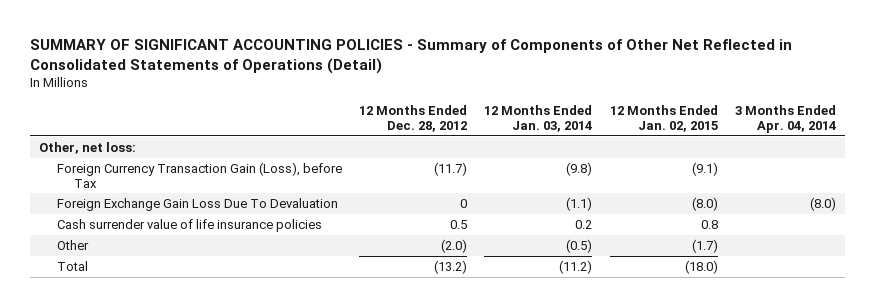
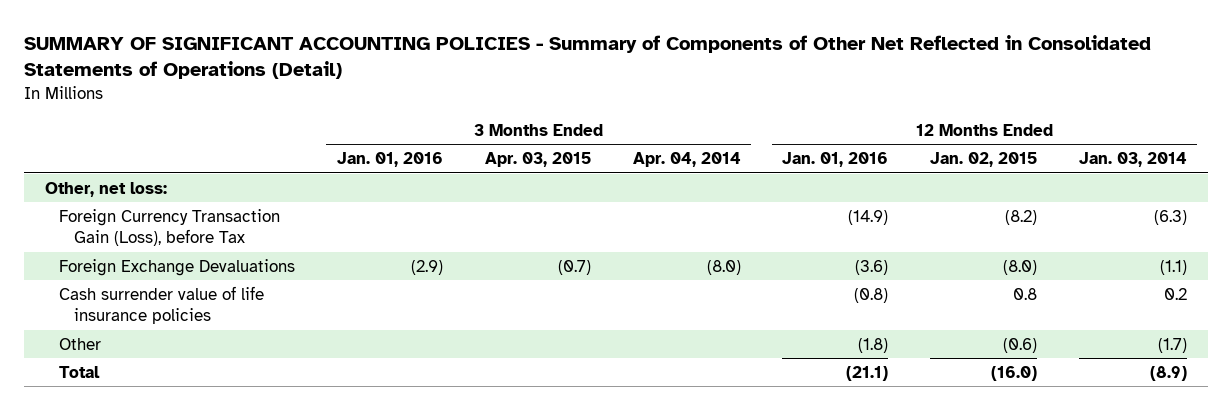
[358,105,467,133] 12 Months Ended Dec. 28, 2012 -> none
none -> [336,152,443,168] Jan. 01, 2016
none -> [484,152,591,168] Apr. 03, 2015
none -> [782,152,889,168] Jan. 01, 2016
[566,161,593,176] (9.8) -> [1153,209,1187,225] (6.3)
[691,161,718,176] (9.1) -> [1005,209,1038,225] (8.2)
[56,197,338,211] Foreign Exchange Gain Loss Due To Devaluation -> [59,258,296,276] Foreign Exchange Devaluations
[566,238,593,253] (0.5) -> [1157,337,1187,353] (1.7)
[691,238,718,253] (1.7) -> [1003,337,1038,353] (0.6)
[559,259,593,274] (11.2) -> [1149,365,1187,381] (8.9)
[684,259,718,274] (18.0) -> [991,365,1038,381] (16.0)

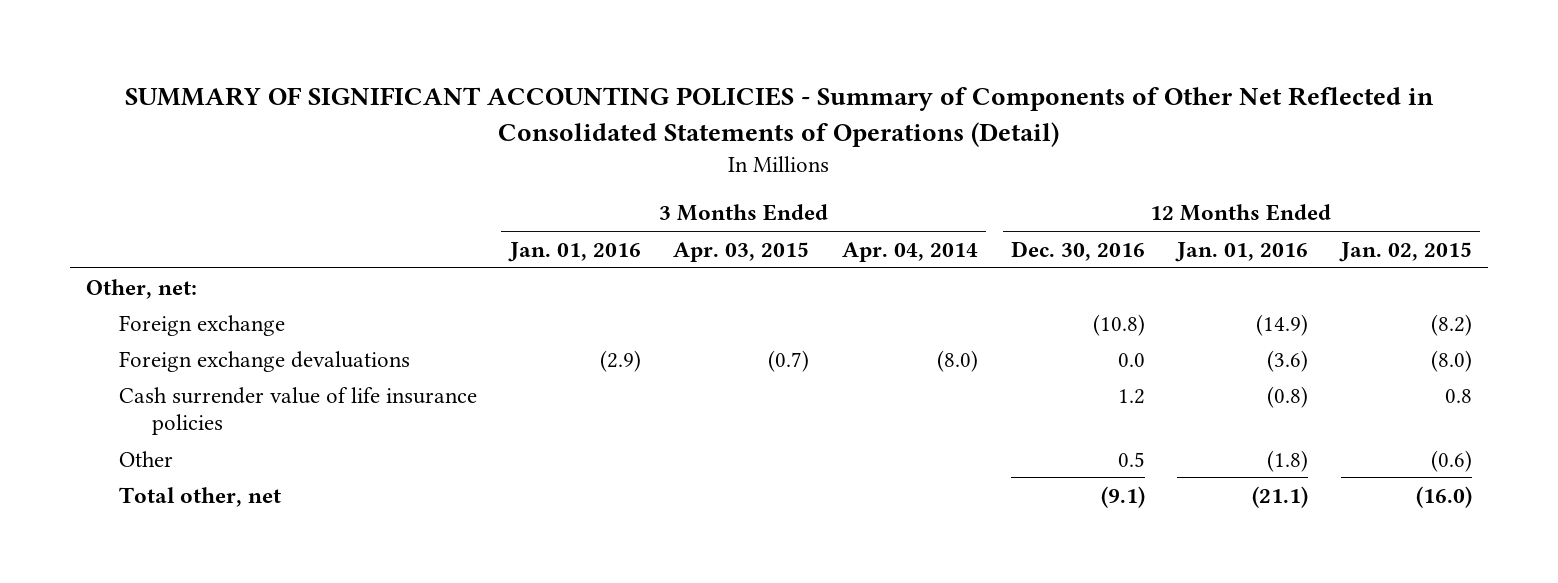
[1078,152,1187,168] Jan. 03, 2014 -> none
none -> [1010,240,1145,261] Dec. 30, 2016
[44,181,167,197] Other, net loss: -> [86,278,198,299] Other, net:
[59,208,281,247] Foreign Currency Transaction Gain (Loss), before Tax -> [118,314,285,336] Foreign exchange
[59,258,296,276] Foreign Exchange Devaluations -> [118,350,410,372] Foreign exchange devaluations
[59,365,101,378] Total -> [118,486,281,507] Total other, net

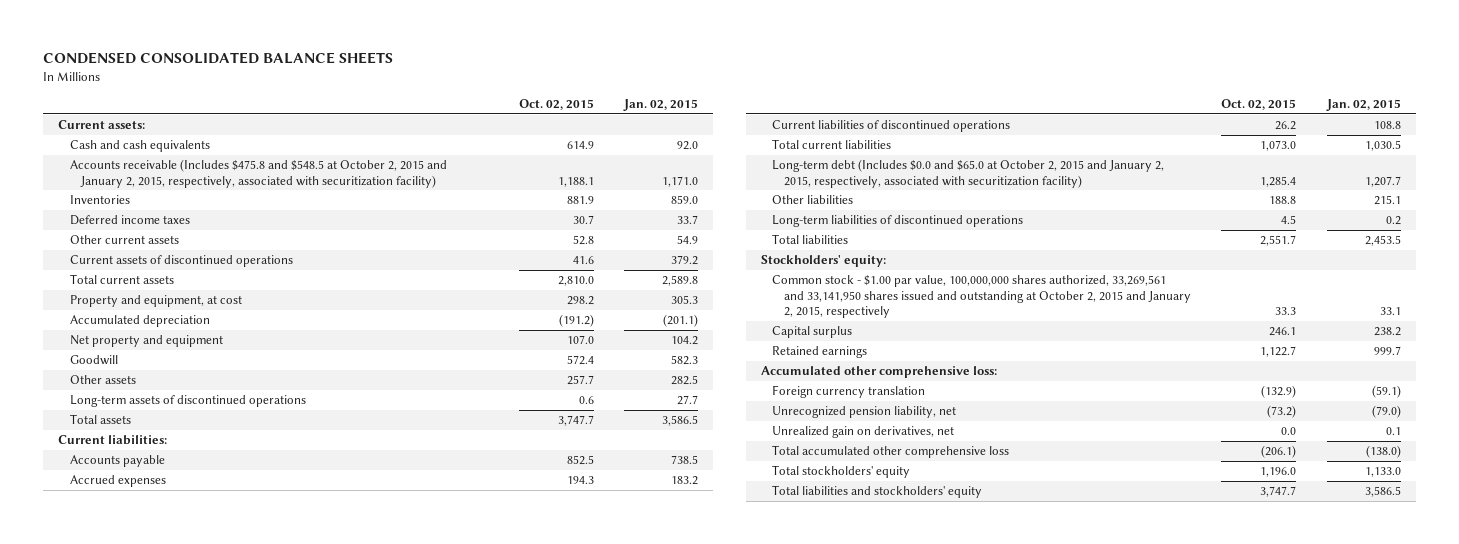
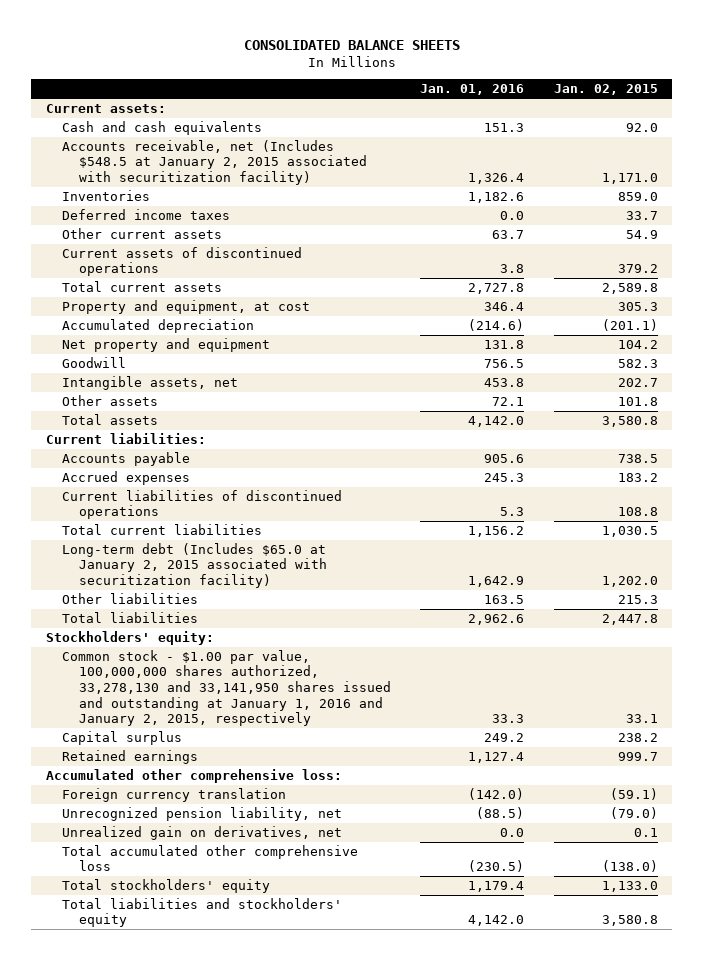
[43,52,394,65] CONDENSED CONSOLIDATED BALANCE SHEETS -> [243,40,460,51] CONSOLIDATED BALANCE SHEETS
[518,98,594,110] Oct. 02, 2015 -> none
none -> [420,84,525,96] Jan. 01, 2016
[69,159,447,188] Accounts receivable (Includes $475.8 and $548.5 at October 2, 2015 and January 2, 2015, respectively, associated with securitization facility) -> [62,139,367,186] Accounts receivable, net (Includes $548.5 at January 2, 2015 associated with securitization facility)
[69,395,306,408] Long-term assets of discontinued operations -> none
none -> [62,375,239,390] Intangible assets, net
[671,375,699,386] 282.5 -> [617,396,658,406] 101.8
[662,415,699,427] 3,586.5 -> [601,415,658,427] 3,580.8
[772,215,1024,228] Long-term liabilities of discontinued operations -> none
[772,159,1165,188] Long-term debt (Includes $0.0 and $65.0 at October 2, 2015 and January 2, 2015, respectively, associated with securitization facility) -> [62,542,327,589] Long-term debt (Includes $65.0 at January 2, 2015 associated with securitization facility)
[1364,175,1401,187] 1,207.7 -> [601,576,658,588] 1,202.0
[1373,195,1401,206] 215.1 -> [617,594,658,604] 215.3
[1364,235,1401,247] 2,453.5 -> [601,613,658,625] 2,447.8
[772,275,1191,318] Common stock - $1.00 par value, 100,000,000 shares authorized, 33,269,561 and 33,141,950 shares issued and outstanding at October 2, 2015 and January 2, 2015, respectively -> [62,649,391,727] Common stock - $1.00 par value, 100,000,000 shares authorized, 33,278,130 and 33,141,950 shares issued and outstanding at January 1, 2016 and January 2, 2015, respectively
[1364,486,1401,498] 3,586.5 -> [601,915,658,927] 3,580.8

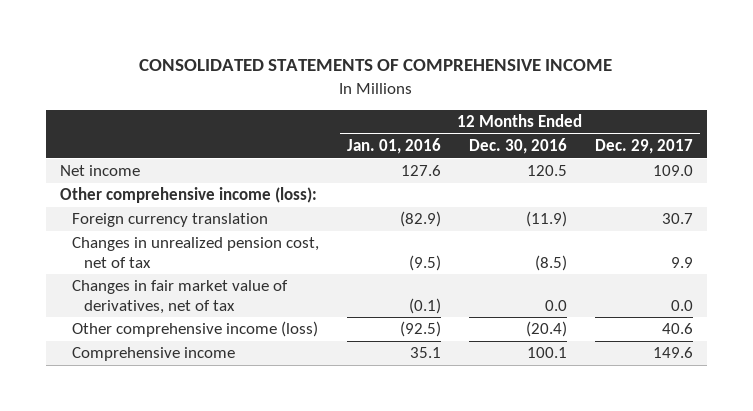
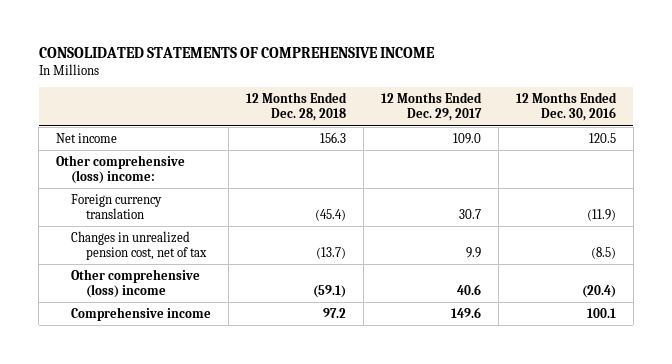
[346,138,441,155] Jan. 01, 2016 -> none
none -> [246,92,348,122] 12 Months Ended Dec. 28, 2018
[59,187,317,204] Other comprehensive income (loss): -> [56,154,186,184] Other comprehensive (loss) income:
[71,280,288,314] Changes in fair market value of derivatives, net of tax -> none
[71,321,318,338] Other comprehensive income (loss) -> [71,268,201,298] Other comprehensive (loss) income

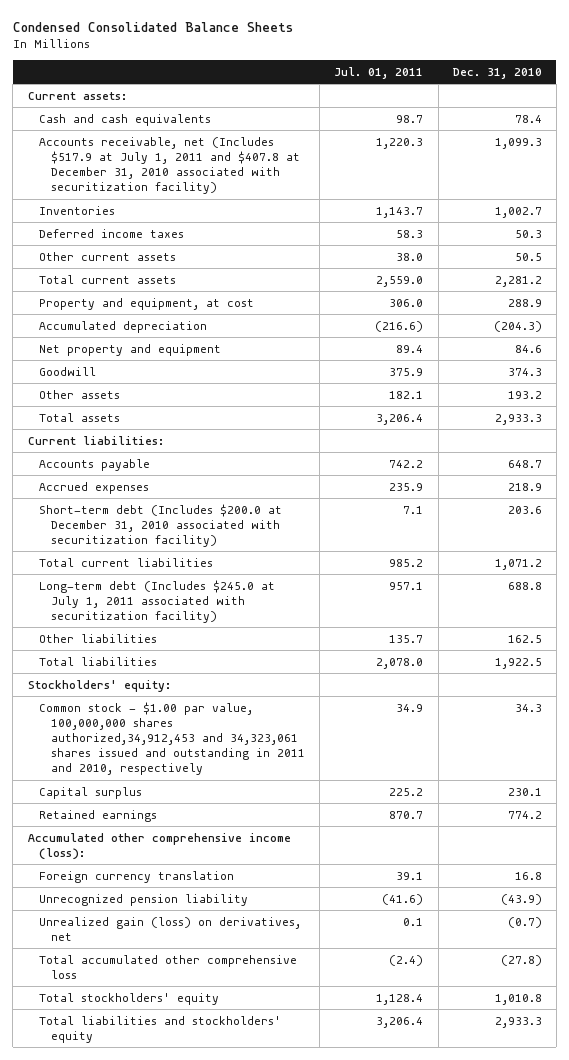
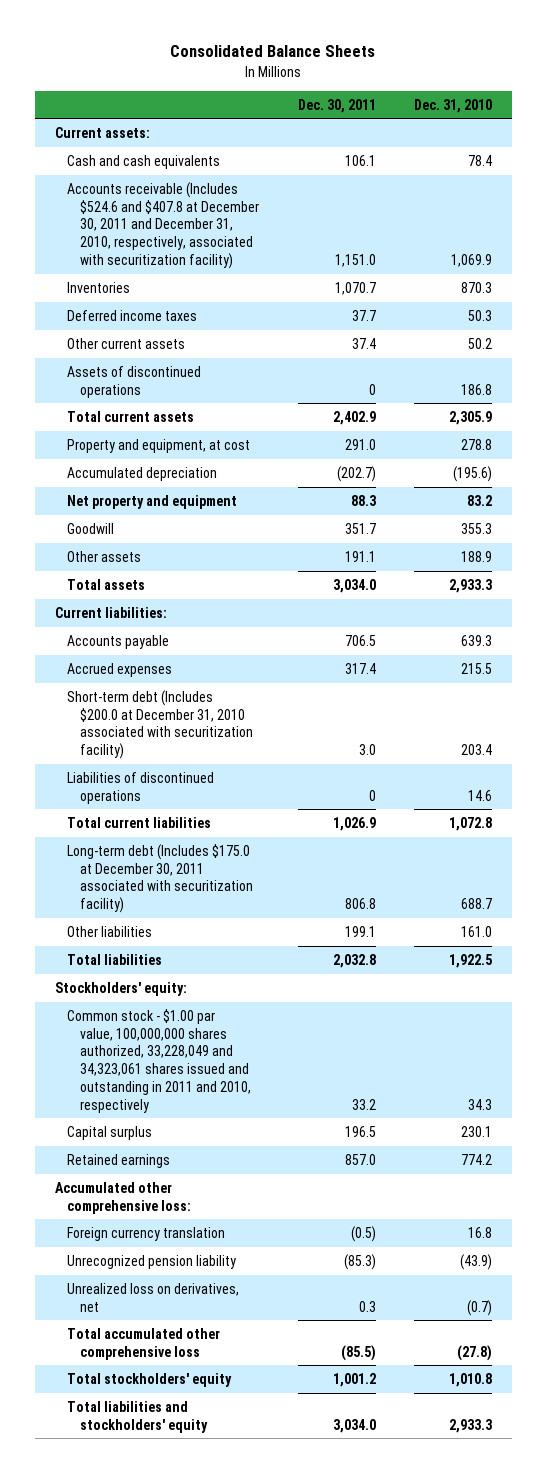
[12,21,293,32] Condensed Consolidated Balance Sheets -> [170,45,376,58] Consolidated Balance Sheets
[334,66,424,79] Jul. 01, 2011 -> none
none -> [297,98,376,113] Dec. 30, 2011
[39,136,301,195] Accounts receivable, net (Includes $517.9 at July 1, 2011 and $407.8 at December 31, 2010 associated with securitization facility) -> [67,181,260,269] Accounts receivable (Includes $524.6 and $407.8 at December 30, 2011 and December 31, 2010, respectively, associated with securitization facility)
[494,137,542,149] 1,099.3 -> [451,253,493,267] 1,069.9
[494,206,542,218] 1,002.7 -> [461,281,493,293] 870.3
[514,252,542,261] 50.5 -> [468,337,493,349] 50.2
none -> [67,365,202,398] Assets of discontinued operations
[494,275,542,287] 2,281.2 -> [449,410,493,425] 2,305.9
[507,298,542,307] 288.9 -> [461,438,493,450] 278.8
[493,320,542,332] (204.3) -> [453,465,493,482] (195.6)
[514,344,542,353] 84.6 -> [467,494,493,506] 83.2
[507,367,542,376] 374.3 -> [461,522,493,534] 355.3
[507,390,542,399] 193.2 -> [461,550,493,562] 188.9
[507,459,542,468] 648.7 -> [461,634,493,646] 639.3
[507,482,542,491] 218.9 -> [461,662,493,674] 215.5
[507,505,542,514] 203.6 -> [461,744,493,756] 203.4
none -> [67,771,215,804] Liabilities of discontinued operations
[494,558,542,570] 1,071.2 -> [449,816,493,831] 1,072.8
[39,579,276,624] Long-term debt (Includes $245.0 at July 1, 2011 associated with securitization facility) -> [67,843,254,914] Long-term debt (Includes $175.0 at December 30, 2011 associated with securitization facility)
[507,581,542,590] 688.8 -> [461,898,493,910] 688.7
[507,634,542,643] 162.5 -> [461,925,493,937] 161.0
[39,701,306,776] Common stock - $1.00 par value, 100,000,000 shares authorized,34,912,453 and 34,323,061 shares issued and outstanding in 2011 and 2010, respectively -> [67,1008,252,1113] Common stock - $1.00 par value, 100,000,000 shares authorized, 33,228,049 and 34,323,061 shares issued and outstanding in 2011 and 2010, respectively
[27,832,291,860] Accumulated other comprehensive income (loss): -> [54,1181,192,1214] Accumulated other comprehensive loss:
[39,916,302,941] Unrealized gain (loss) on derivatives, net -> [67,1282,240,1312] Unrealized loss on derivatives, net

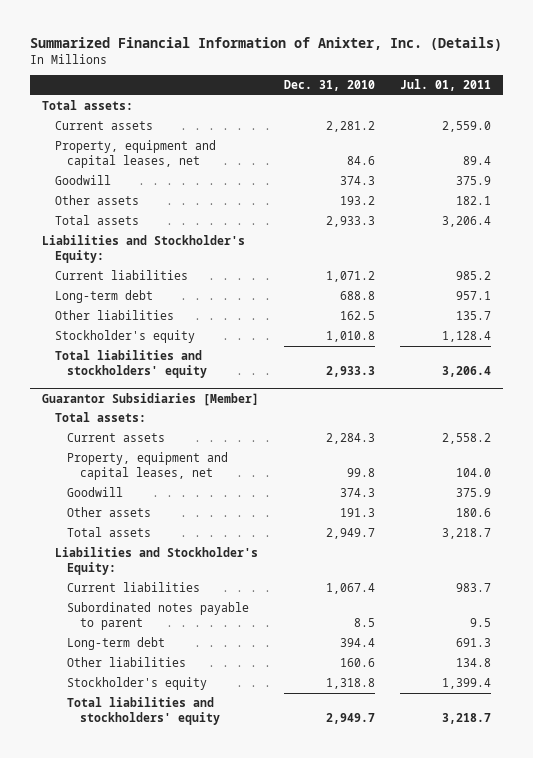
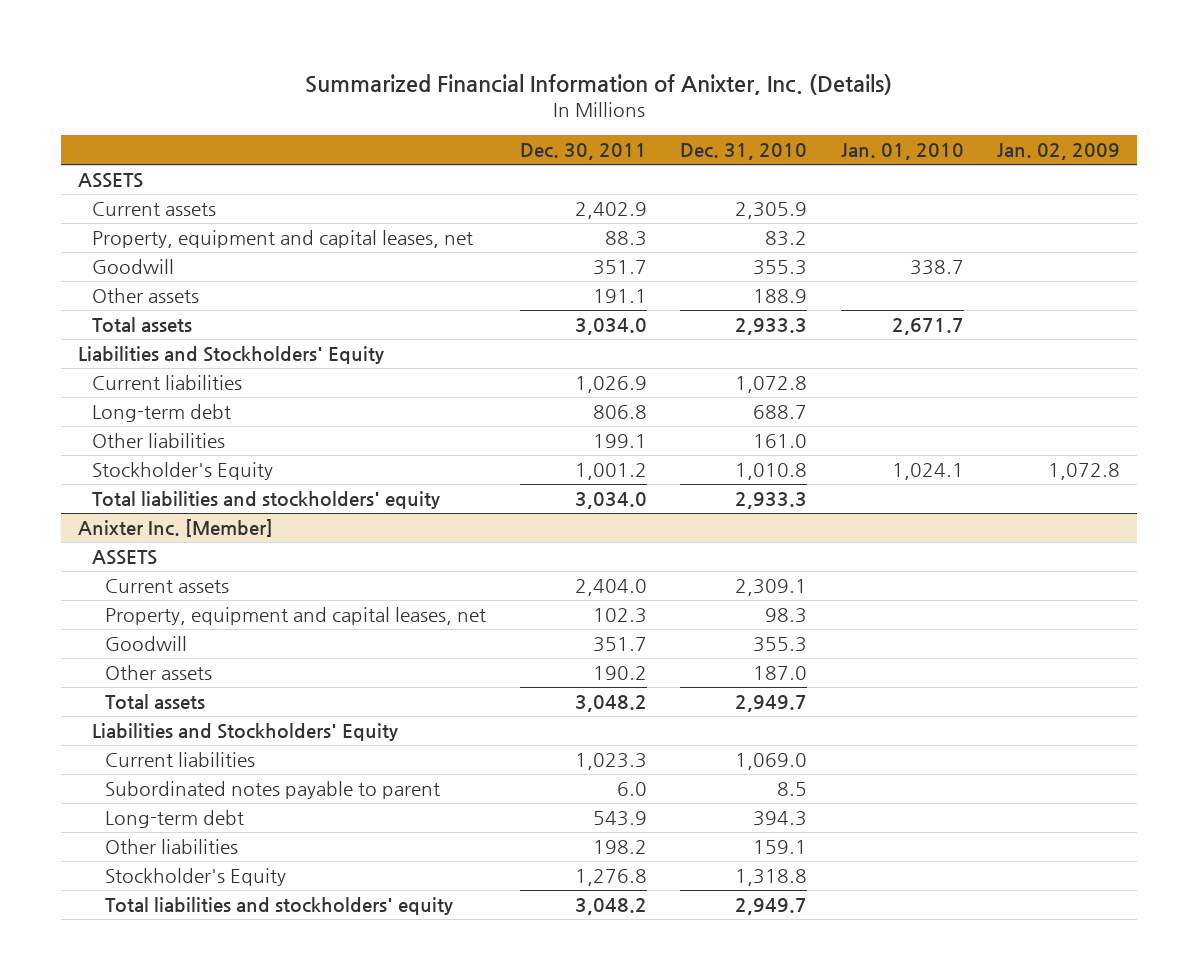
[399,79,491,92] Jul. 01, 2011 -> none
none -> [519,143,647,161] Dec. 30, 2011
none -> [840,143,964,161] Jan. 01, 2010
none -> [997,143,1121,161] Jan. 02, 2009
[42,100,134,111] Total assets: -> [77,173,143,189] ASSETS
[325,121,375,133] 2,281.2 -> [735,202,808,220] 2,305.9
[346,156,375,166] 84.6 -> [765,231,808,247] 83.2
[339,176,375,186] 374.3 -> [753,260,808,276] 355.3
[339,196,375,206] 193.2 -> [753,289,808,304] 188.9
[42,235,246,264] Liabilities and Stockholder's Equity: -> [77,346,384,365] Liabilities and Stockholders' Equity
[325,271,375,283] 1,071.2 -> [735,376,808,394] 1,072.8
[339,291,375,301] 688.8 -> [753,405,808,420] 688.7
[339,311,375,321] 162.5 -> [753,434,808,449] 161.0
[54,330,195,344] Stockholder's equity -> [91,462,273,481] Stockholder's Equity
[42,392,260,406] Guarantor Subsidiaries [Member] -> none
none -> [77,519,273,538] Anixter Inc. [Member]
[54,412,146,423] Total assets: -> [91,550,157,566] ASSETS
[325,433,375,445] 2,284.3 -> [735,579,808,597] 2,309.1
[346,468,375,478] 99.8 -> [765,608,808,624] 98.3
[339,488,375,498] 374.3 -> [753,637,808,653] 355.3
[339,508,375,518] 191.3 -> [753,666,808,681] 187.0
[54,547,258,576] Liabilities and Stockholder's Equity: -> [91,723,398,742] Liabilities and Stockholders' Equity
[325,583,375,595] 1,067.4 -> [735,753,808,771] 1,069.0
[339,638,375,648] 394.4 -> [753,811,808,827] 394.3
[339,658,375,668] 160.6 -> [753,840,808,855] 159.1
[67,677,208,691] Stockholder's equity -> [105,868,287,887] Stockholder's Equity

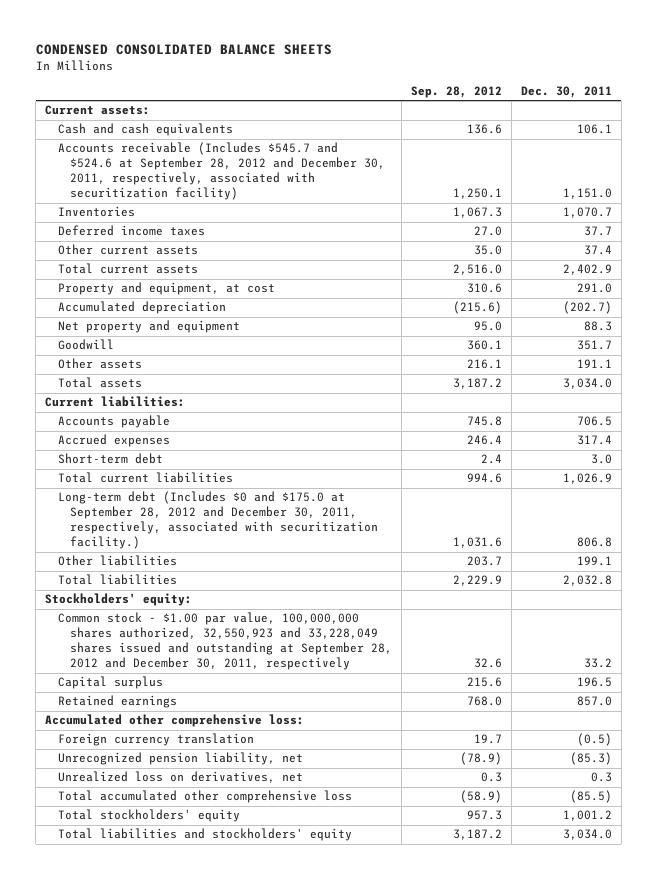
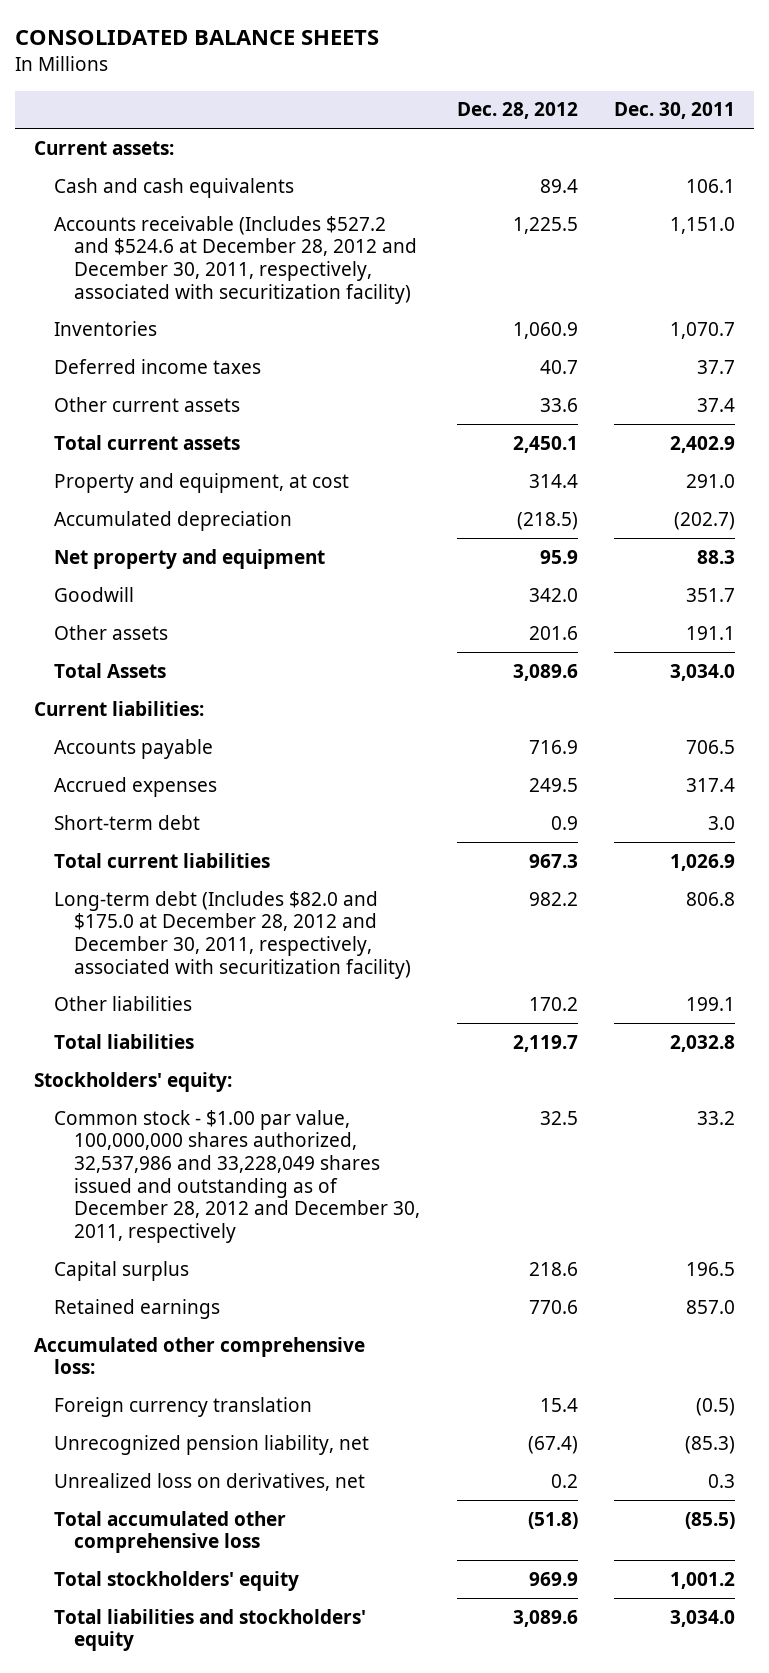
[35,43,332,55] CONDENSED CONSOLIDATED BALANCE SHEETS -> [15,30,380,46] CONSOLIDATED BALANCE SHEETS
[411,86,503,99] Sep. 28, 2012 -> none
none -> [456,102,578,120] Dec. 28, 2012
[57,142,386,201] Accounts receivable (Includes $545.7 and $524.6 at September 28, 2012 and December 30, 2011, respectively, associated with securitization facility) -> [53,215,418,304] Accounts receivable (Includes $527.2 and $524.6 at December 28, 2012 and December 30, 2011, respectively, associated with securitization facility)
[57,377,142,389] Total assets -> [53,662,166,678] Total Assets
[57,491,379,550] Long-term debt (Includes $0 and $175.0 at September 28, 2012 and December 30, 2011, respectively, associated with securitization facility.) -> [53,890,412,979] Long-term debt (Includes $82.0 and $175.0 at December 28, 2012 and December 30, 2011, respectively, associated with securitization facility)
[57,612,393,671] Common stock - $1.00 par value, 100,000,000 shares authorized, 32,550,923 and 33,228,049 shares issued and outstanding at September 28, 2012 and December 30, 2011, respectively -> [53,1109,421,1243] Common stock - $1.00 par value, 100,000,000 shares authorized, 32,537,986 and 33,228,049 shares issued and outstanding as of December 28, 2012 and December 30, 2011, respectively

